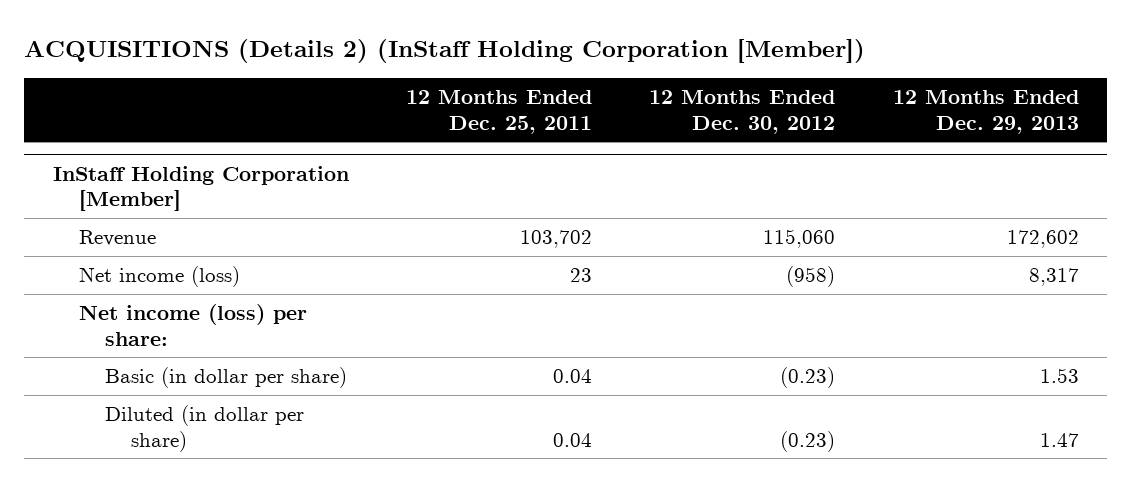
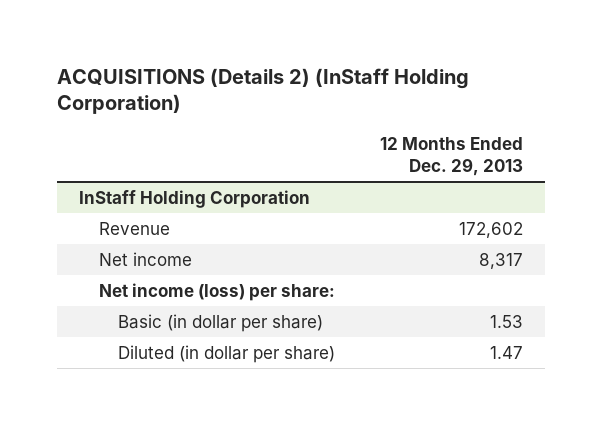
[24,39,866,64] ACQUISITIONS (Details 2) (InStaff Holding Corporation [Member]) -> [57,67,470,115] ACQUISITIONS (Details 2) (InStaff Holding Corporation)
[406,90,593,134] 12 Months Ended Dec. 25, 2011 -> none
[649,90,836,134] 12 Months Ended Dec. 30, 2012 -> none
[52,165,349,212] InStaff Holding Corporation [Member] -> [79,189,311,208] InStaff Holding Corporation
[79,266,241,288] Net income (loss) -> [98,251,192,266] Net income

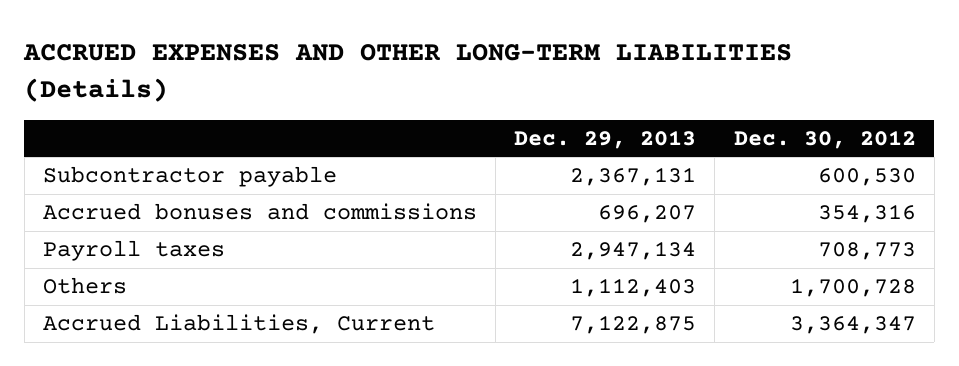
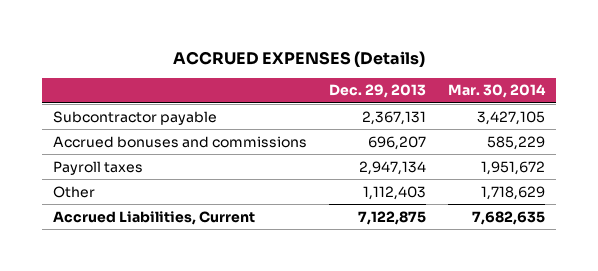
[23,44,793,102] ACCRUED EXPENSES AND OTHER LONG-TERM LIABILITIES (Details) -> [172,50,425,67] ACCRUED EXPENSES (Details)
[733,129,916,149] Dec. 30, 2012 -> none
none -> [447,84,546,99] Mar. 30, 2014
[42,277,127,295] Others -> [53,185,96,198] Other

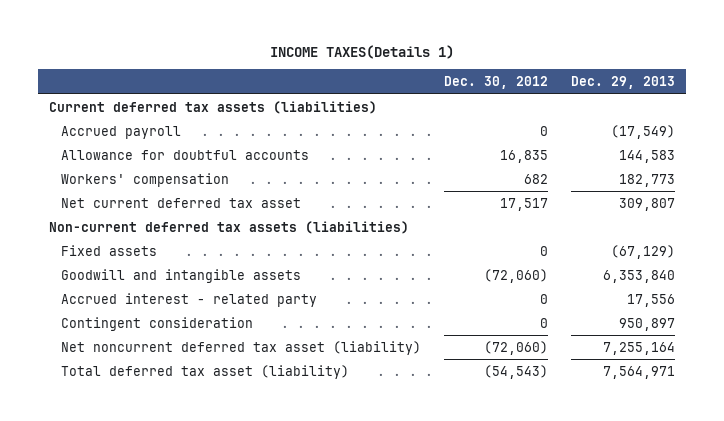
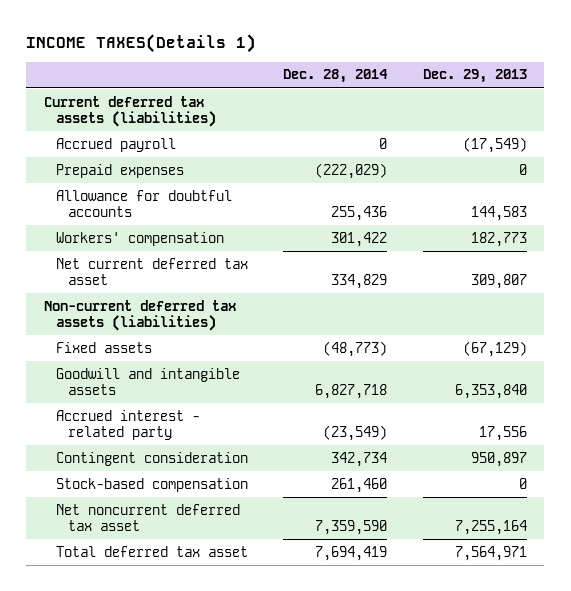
[443,76,548,90] Dec. 30, 2012 -> none
none -> [283,69,389,84] Dec. 28, 2014
none -> [55,163,184,178] Prepaid expenses
none -> [55,477,248,492] Stock-based compensation
[61,340,422,355] Net noncurrent deferred tax asset (liability) -> [55,503,240,532] Net noncurrent deferred tax asset
[61,364,350,379] Total deferred tax asset (liability) -> [55,545,248,557] Total deferred tax asset

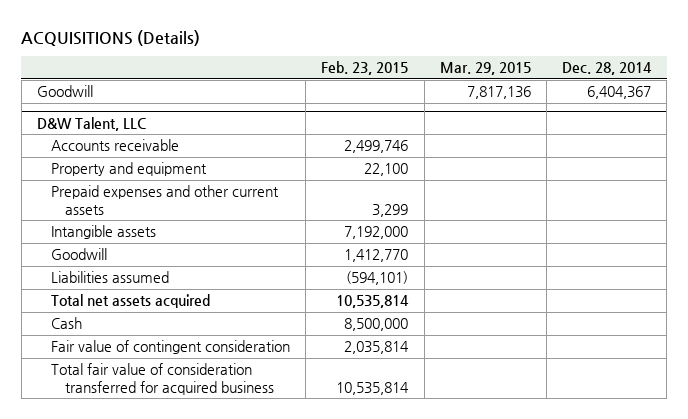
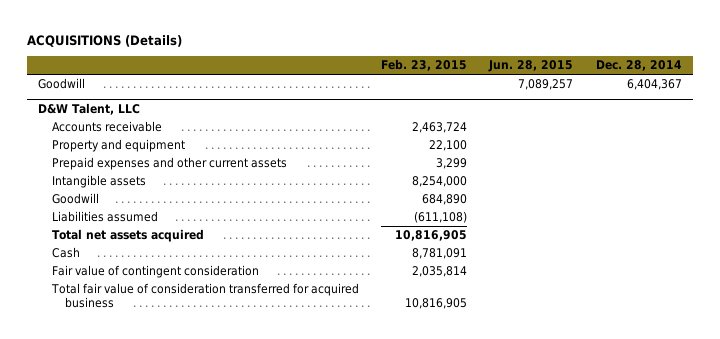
[439,62,531,76] Mar. 29, 2015 -> none
none -> [488,60,574,73] Jun. 28, 2015
[344,140,409,154] 2,499,746 -> [412,122,468,134] 2,463,724
[344,226,409,240] 7,192,000 -> [412,176,468,188] 8,254,000
[344,249,409,263] 1,412,770 -> [422,194,468,206] 684,890
[346,271,409,286] (594,101) -> [414,211,468,224] (611,108)
[336,295,410,309] 10,535,814 -> [395,230,468,242] 10,816,905
[344,318,409,332] 8,500,000 -> [412,248,468,260] 8,781,091
[336,381,410,395] 10,535,814 -> [405,297,468,309] 10,816,905

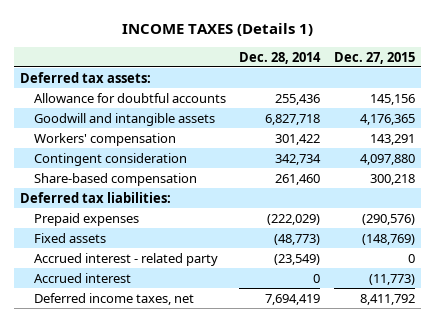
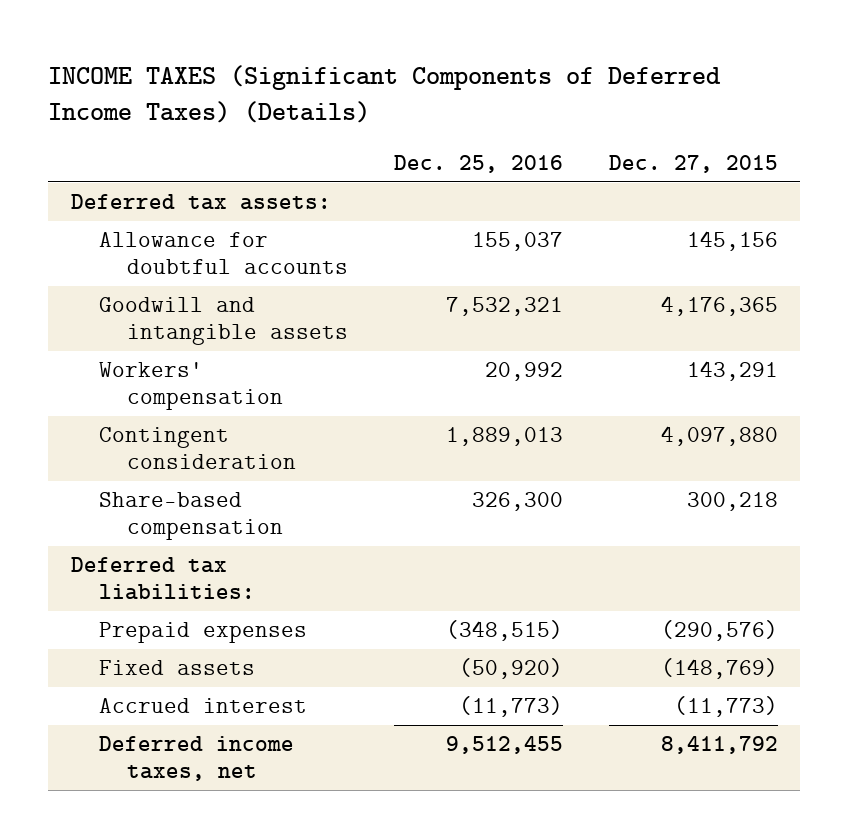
[121,22,313,36] INCOME TAXES (Details 1) -> [47,65,721,124] INCOME TAXES (Significant Components of Deferred Income Taxes) (Details)
[239,51,322,64] Dec. 28, 2014 -> none
none -> [393,154,563,173] Dec. 25, 2016
[33,252,218,266] Accrued interest - related party -> none

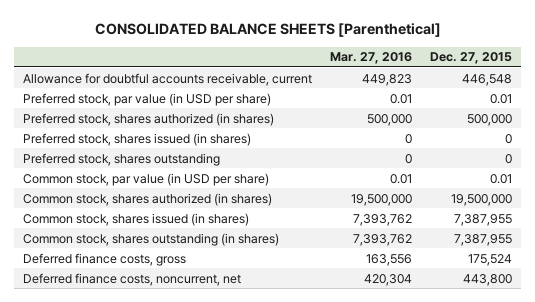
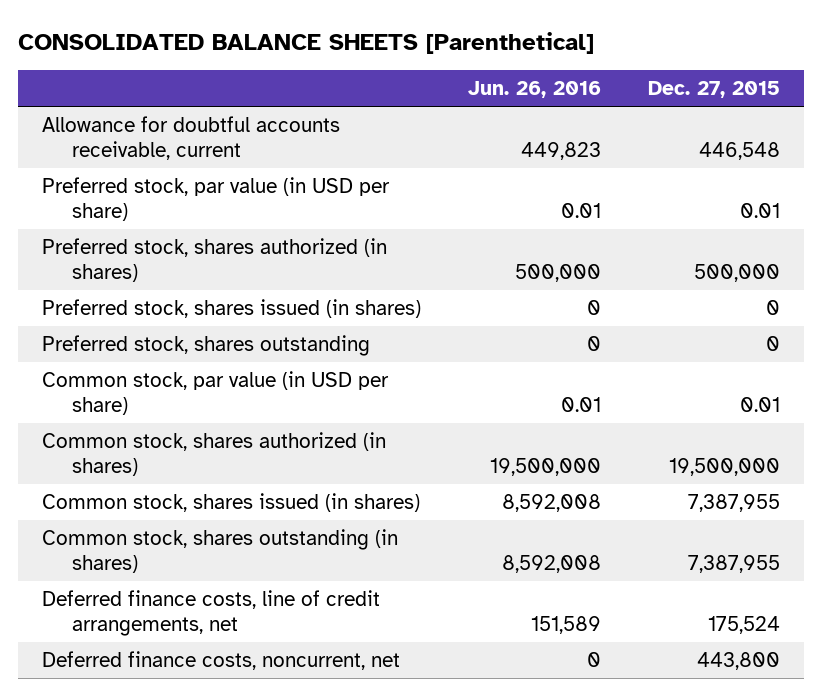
[330,52,413,65] Mar. 27, 2016 -> none
none -> [467,80,601,98] Jun. 26, 2016
[23,252,187,266] Deferred finance costs, gross -> [41,589,380,636] Deferred finance costs, line of credit arrangements, net

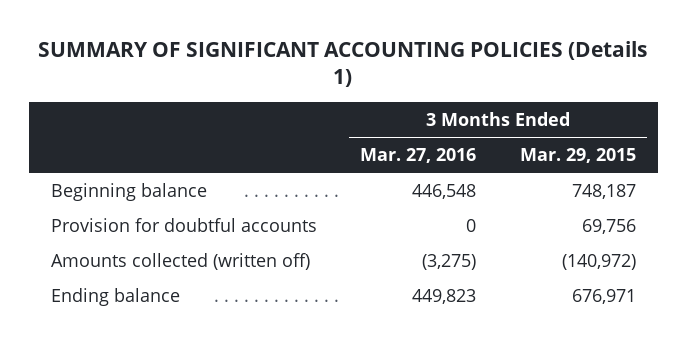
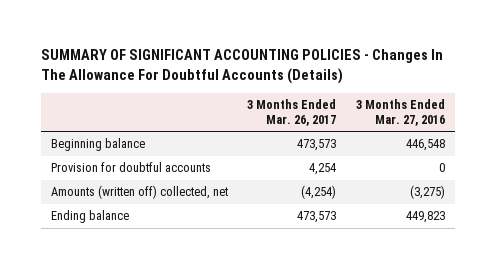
[38,40,648,88] SUMMARY OF SIGNIFICANT ACCOUNTING POLICIES (Details 1) -> [40,49,443,84] SUMMARY OF SIGNIFICANT ACCOUNTING POLICIES - Changes In The Allowance For Doubtful Accounts (Details)
[519,147,636,163] Mar. 29, 2015 -> none
none -> [247,99,337,127] 3 Months Ended Mar. 26, 2017
[50,252,310,270] Amounts collected (written off) -> [50,185,228,200] Amounts (written off) collected, net

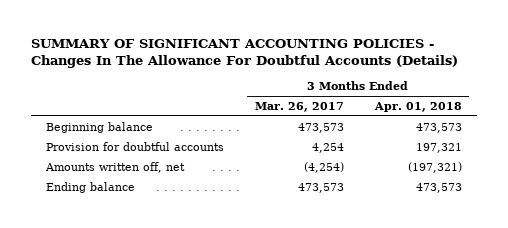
[356,99,446,127] 3 Months Ended Mar. 27, 2016 -> none
none -> [373,102,462,113] Apr. 01, 2018
[50,185,228,200] Amounts (written off) collected, net -> [45,161,186,173] Amounts written off, net

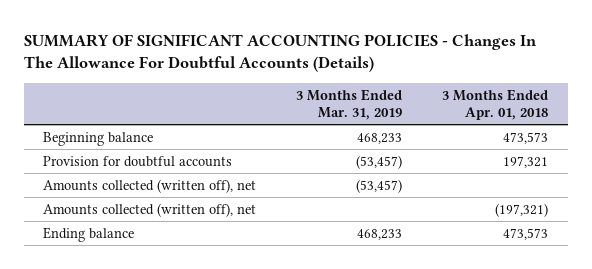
[254,102,344,113] Mar. 26, 2017 -> none
none -> [296,88,403,121] 3 Months Ended Mar. 31, 2019
none -> [43,178,257,193] Amounts collected (written off), net
[45,161,186,173] Amounts written off, net -> [43,202,257,217] Amounts collected (written off), net

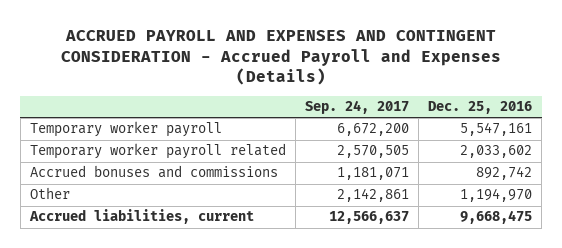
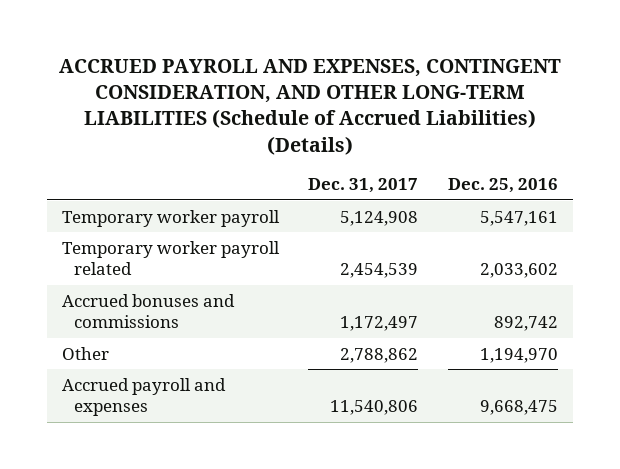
[61,30,502,86] ACCRUED PAYROLL AND EXPENSES AND CONTINGENT CONSIDERATION - Accrued Payroll and Expenses (Details) -> [58,59,561,155] ACCRUED PAYROLL AND EXPENSES, CONTINGENT CONSIDERATION, AND OTHER LONG-TERM LIABILITIES (Schedule of Accrued Liabilities) (Details)
[305,100,410,115] Sep. 24, 2017 -> none
none -> [308,178,419,194] Dec. 31, 2017
[28,209,254,225] Accrued liabilities, current -> [61,377,226,417] Accrued payroll and expenses

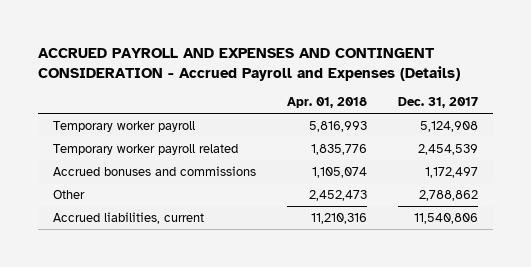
[58,59,561,155] ACCRUED PAYROLL AND EXPENSES, CONTINGENT CONSIDERATION, AND OTHER LONG-TERM LIABILITIES (Schedule of Accrued Liabilities) (Details) -> [37,47,460,81] ACCRUED PAYROLL AND EXPENSES AND CONTINGENT CONSIDERATION - Accrued Payroll and Expenses (Details)
[448,178,559,194] Dec. 25, 2016 -> none
none -> [287,97,368,109] Apr. 01, 2018
[61,377,226,417] Accrued payroll and expenses -> [53,211,205,224] Accrued liabilities, current

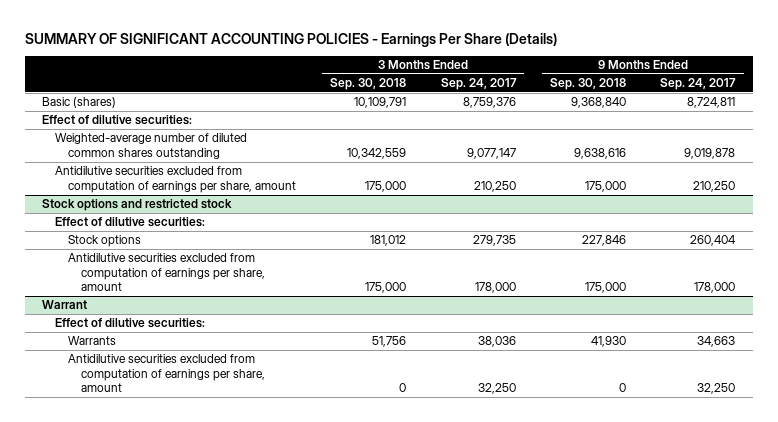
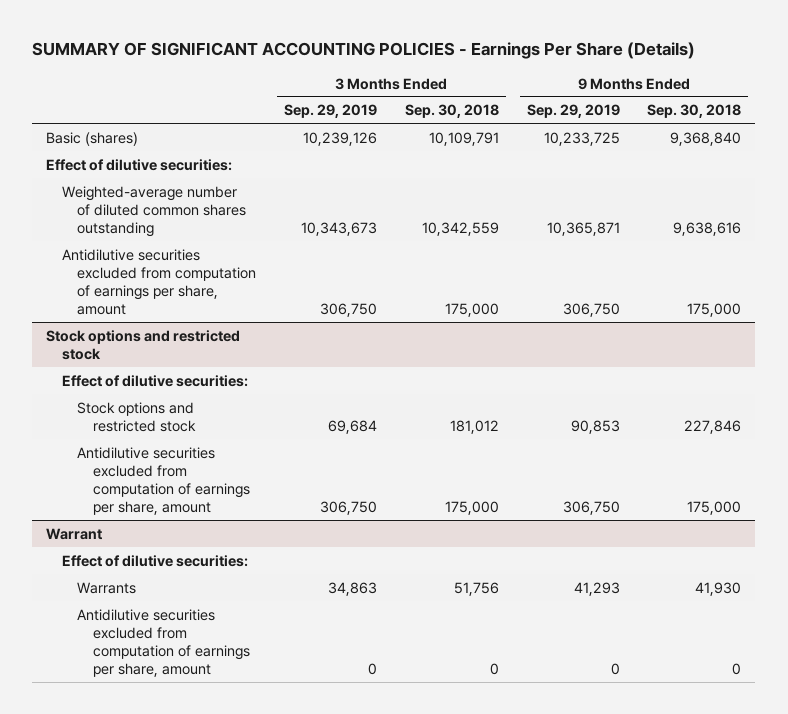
[440,78,517,91] Sep. 24, 2017 -> none
[660,78,737,91] Sep. 24, 2017 -> none
none -> [284,104,378,119] Sep. 29, 2019
none -> [526,104,620,119] Sep. 29, 2019
[68,235,142,248] Stock options -> [77,401,196,432] Stock options and restricted stock

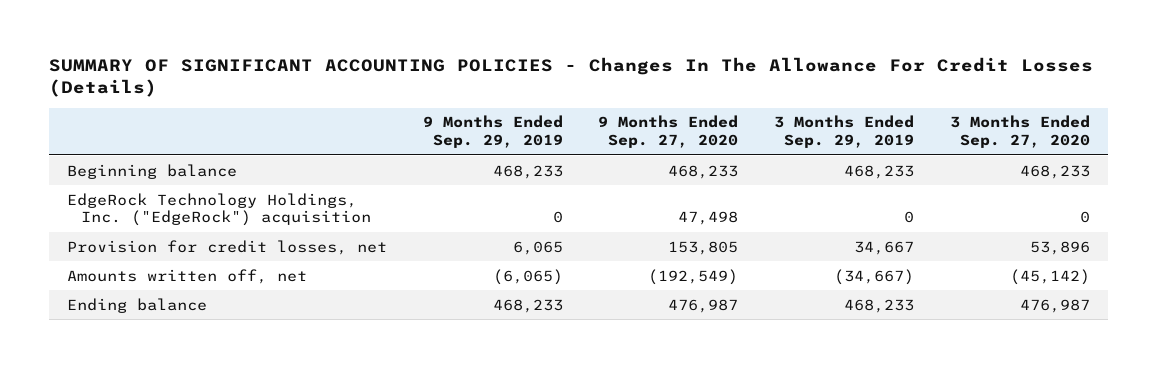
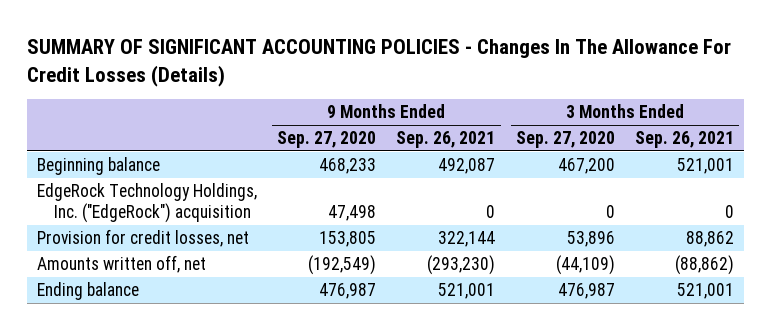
[422,115,563,149] 9 Months Ended Sep. 29, 2019 -> none
[774,115,915,149] 3 Months Ended Sep. 29, 2019 -> none
none -> [396,131,496,149] Sep. 26, 2021
none -> [635,131,735,149] Sep. 26, 2021
[1020,164,1091,179] 468,233 -> [557,158,615,175] 467,200
[1010,268,1091,285] (45,142) -> [555,255,615,276] (44,109)

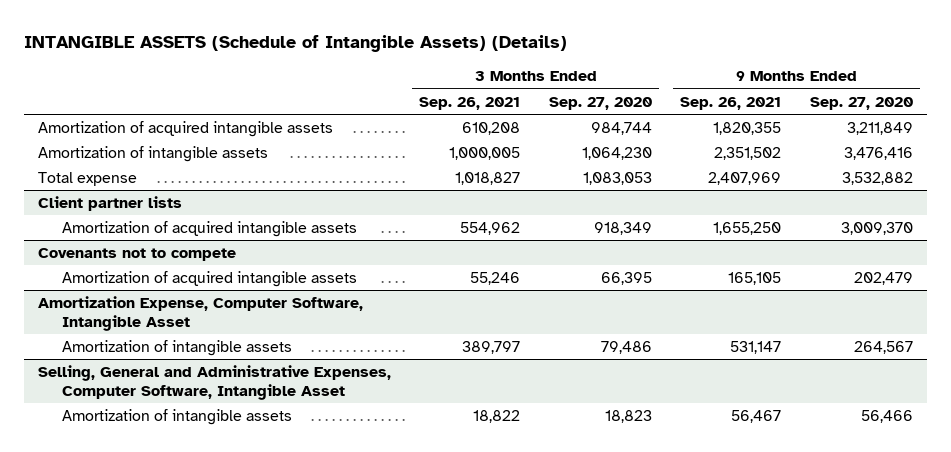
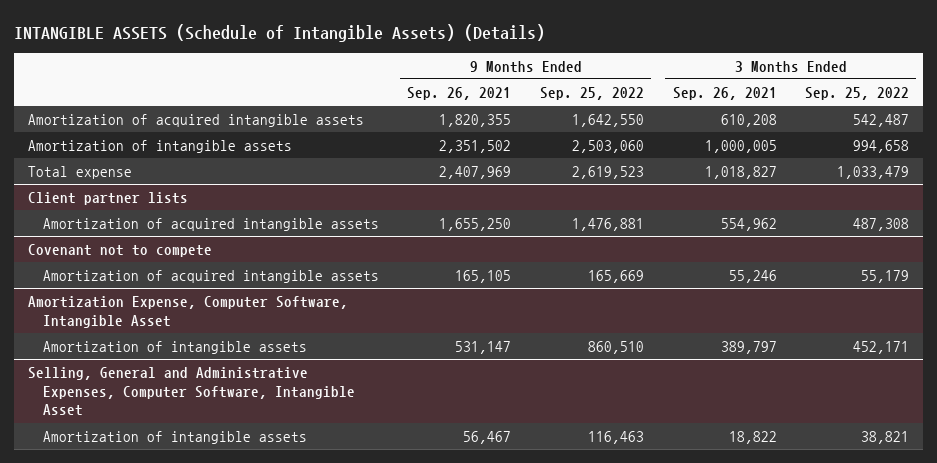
[548,96,652,110] Sep. 27, 2020 -> none
[809,96,913,110] Sep. 27, 2020 -> none
none -> [539,86,644,100] Sep. 25, 2022
none -> [805,86,910,100] Sep. 25, 2022
[37,247,236,261] Covenants not to compete -> [28,243,213,257] Covenant not to compete

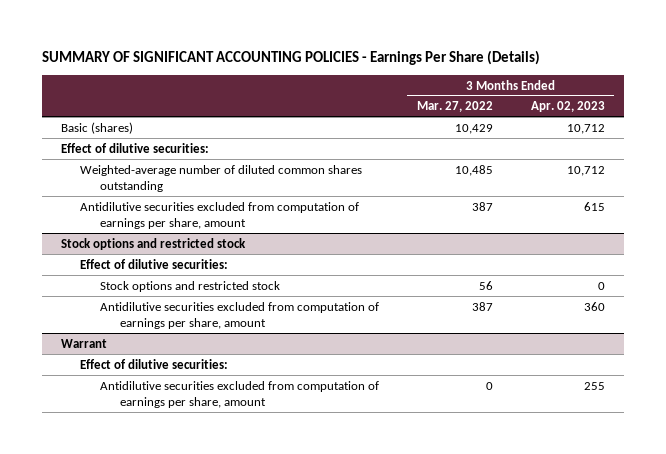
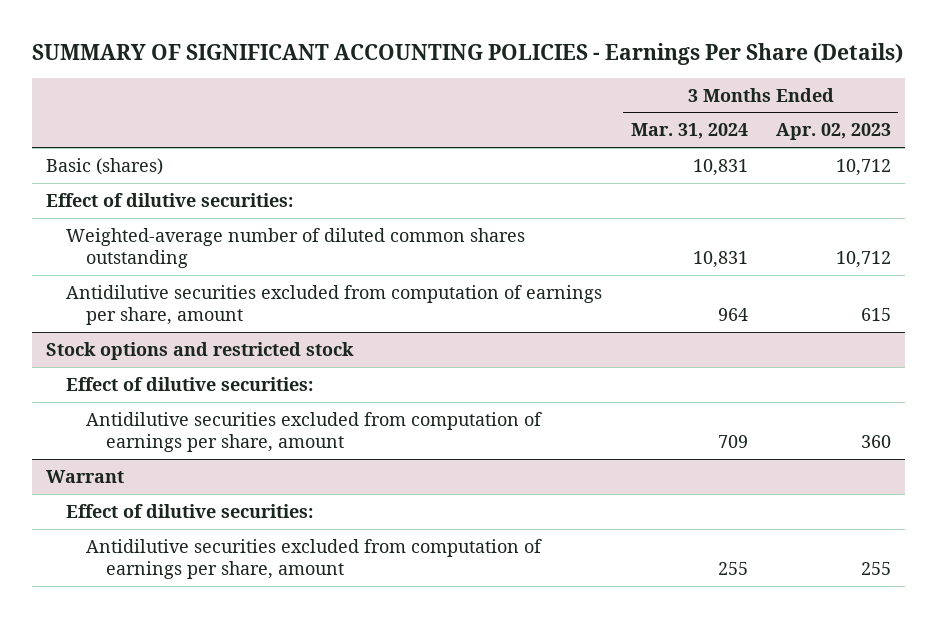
[416,101,493,113] Mar. 27, 2022 -> none
none -> [630,123,748,140] Mar. 31, 2024
[99,280,280,292] Stock options and restricted stock -> none

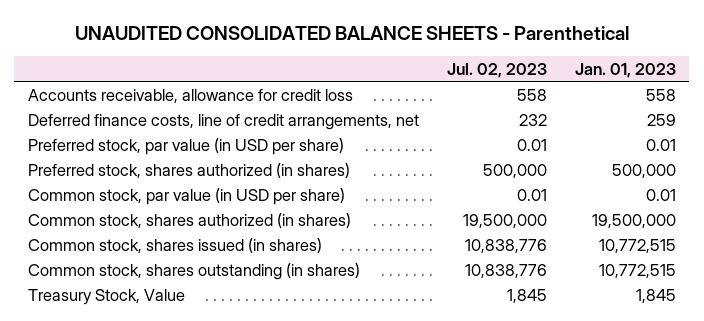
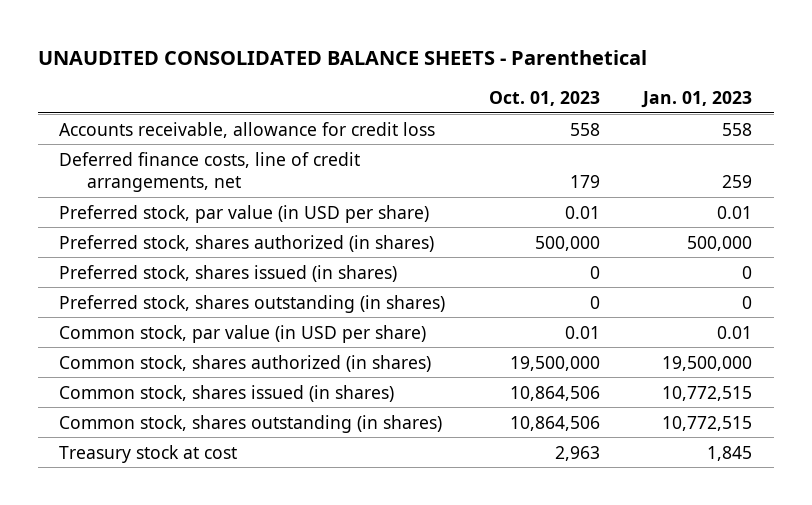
[446,62,547,78] Jul. 02, 2023 -> none
none -> [488,90,600,106] Oct. 01, 2023
none -> [59,264,398,282] Preferred stock, shares issued (in shares)
none -> [59,294,446,313] Preferred stock, shares outstanding (in shares)
[28,288,186,305] Treasury Stock, Value -> [59,444,238,463] Treasury stock at cost

